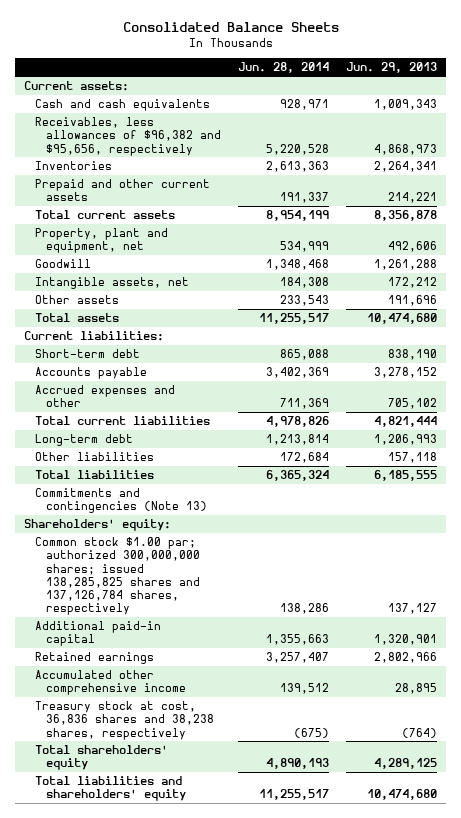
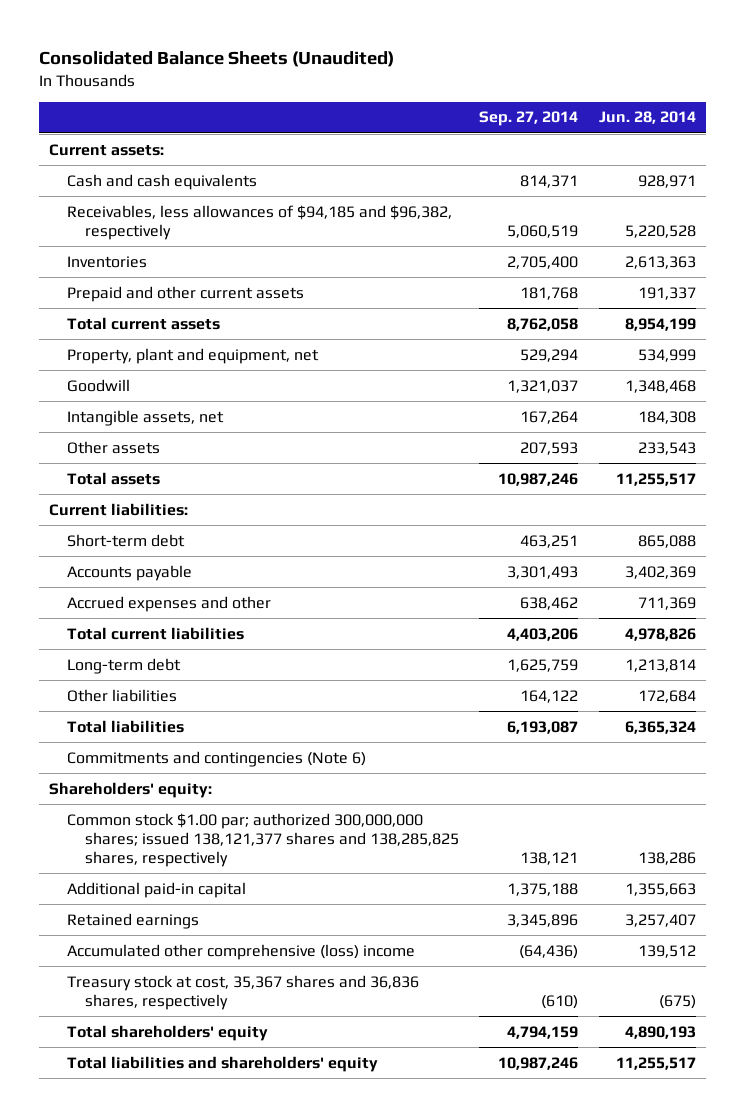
[122,22,339,33] Consolidated Balance Sheets -> [39,51,395,68] Consolidated Balance Sheets (Unaudited)
[346,62,438,74] Jun. 29, 2013 -> none
none -> [479,111,579,127] Sep. 27, 2014
[35,117,222,156] Receivables, less allowances of $96,382 and $95,656, respectively -> [67,204,453,240] Receivables, less allowances of $94,185 and $96,382, respectively
[35,488,208,514] Commitments and contingencies (Note 13) -> [67,750,367,767] Commitments and contingencies (Note 6)
[35,537,201,616] Common stock $1.00 par; authorized 300,000,000 shares; issued 138,285,825 shares and 137,126,784 shares, respectively -> [67,812,460,867] Common stock $1.00 par; authorized 300,000,000 shares; issued 138,121,377 shares and 138,285,825 shares, respectively
[35,670,187,696] Accumulated other comprehensive income -> [67,943,416,960] Accumulated other comprehensive (loss) income
[35,701,215,740] Treasury stock at cost, 36,836 shares and 38,238 shares, respectively -> [67,974,420,1010] Treasury stock at cost, 35,367 shares and 36,836 shares, respectively

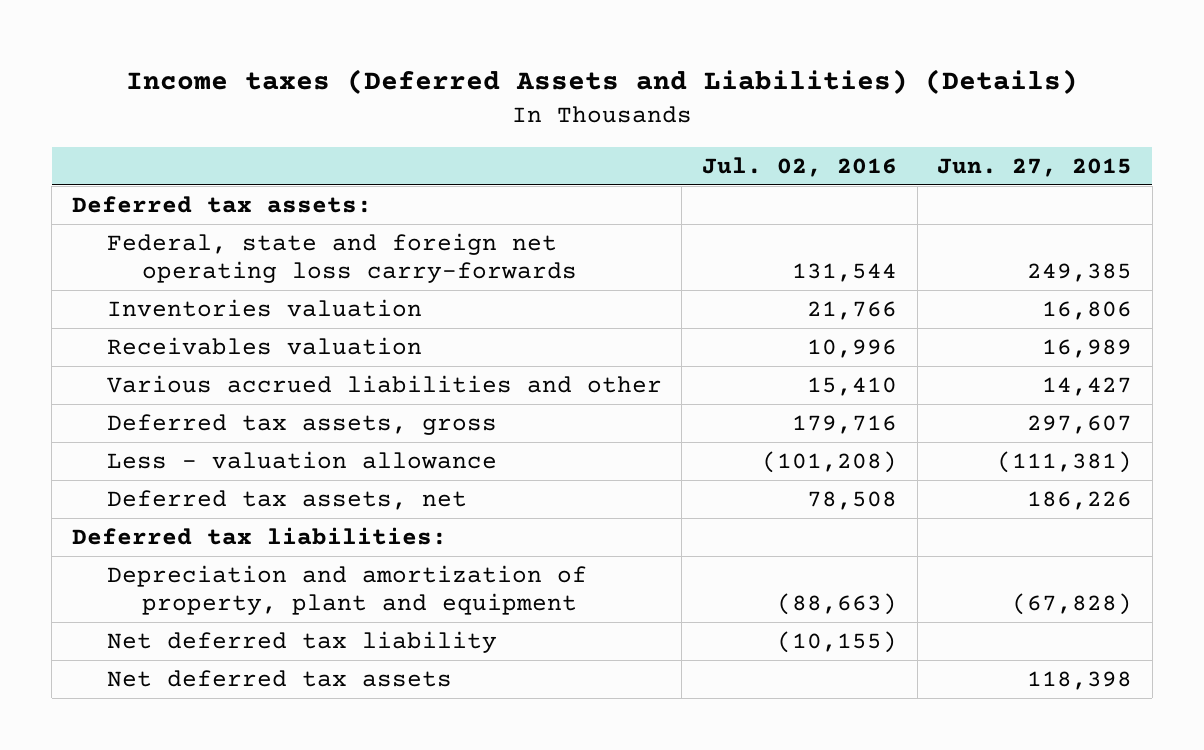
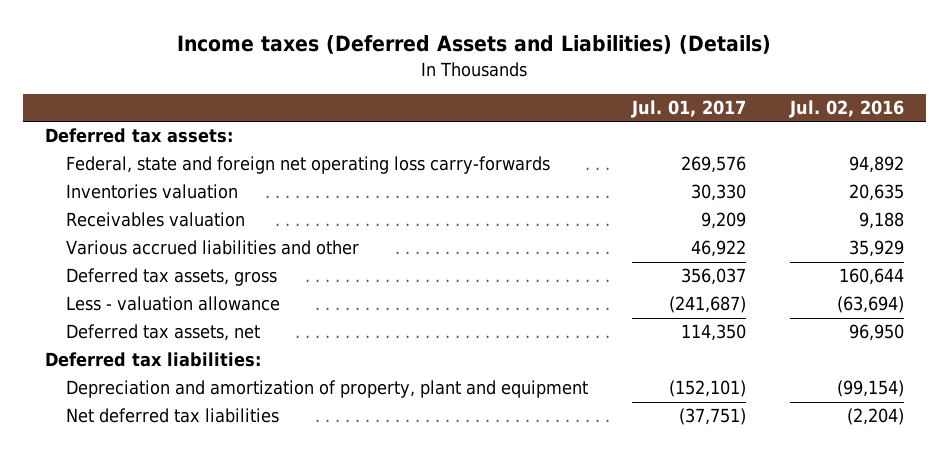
[937,157,1133,177] Jun. 27, 2015 -> none
none -> [630,100,746,119] Jul. 01, 2017
[792,263,898,283] 131,544 -> [848,156,904,174] 94,892
[807,301,898,321] 21,766 -> [848,184,904,202] 20,635
[807,339,898,359] 10,996 -> [858,212,904,230] 9,188
[807,377,898,397] 15,410 -> [848,240,904,258] 35,929
[792,415,898,435] 179,716 -> [838,268,904,286] 160,644
[762,451,898,474] (101,208) -> [836,296,904,314] (63,694)
[807,491,898,511] 78,508 -> [848,324,904,342] 96,950
[106,670,452,688] Net deferred tax assets -> none
[777,593,898,616] (88,663) -> [836,380,904,398] (99,154)
[106,631,497,654] Net deferred tax liability -> [65,408,279,424] Net deferred tax liabilities
[777,631,898,654] (10,155) -> [846,408,904,426] (2,204)

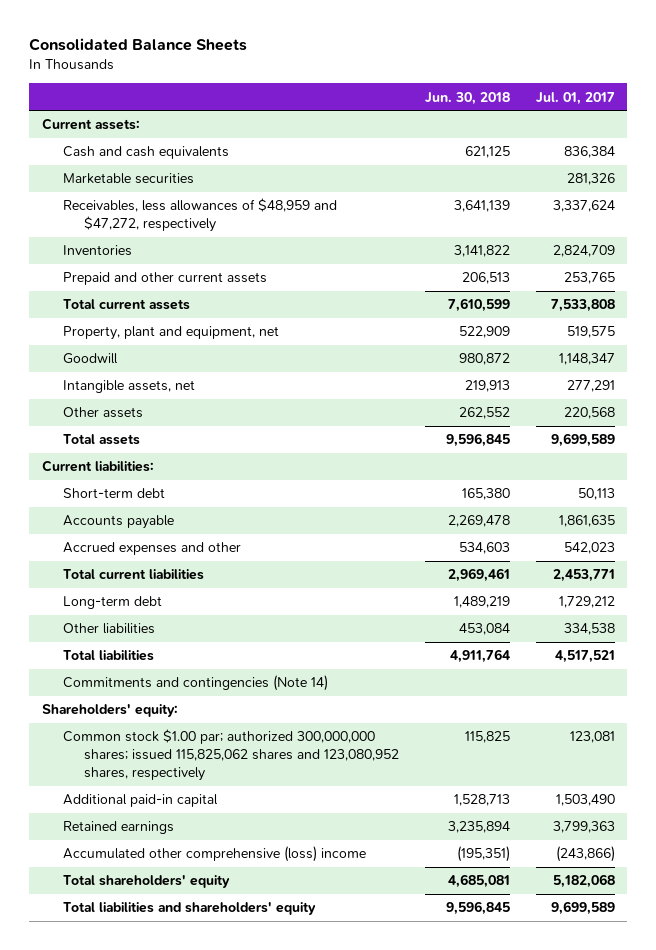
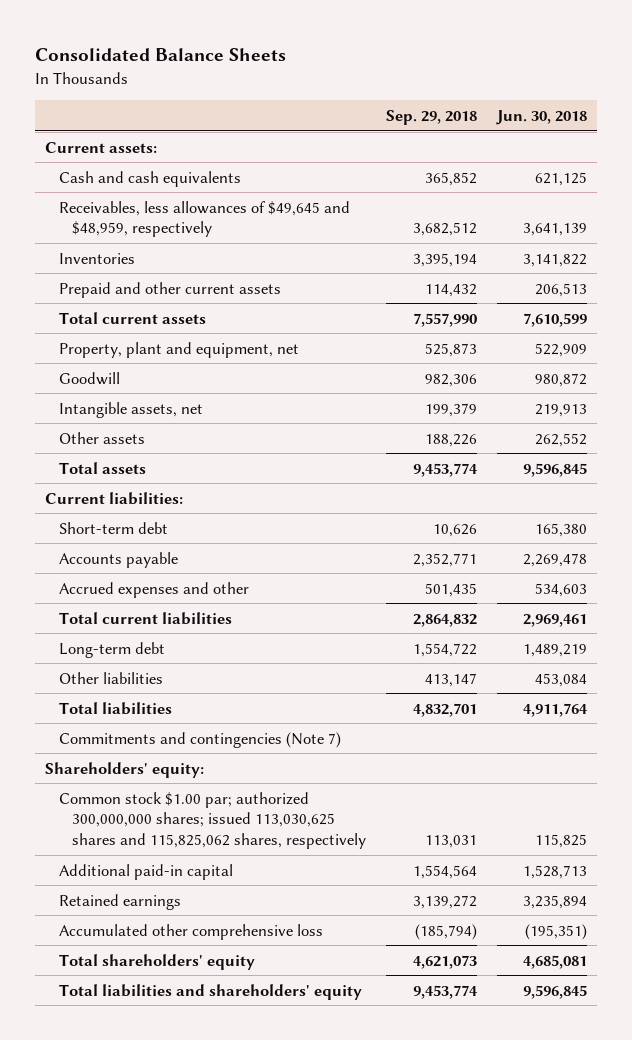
[535,91,615,105] Jul. 01, 2017 -> none
none -> [385,110,477,126] Sep. 29, 2018
[62,173,194,185] Marketable securities -> none
[62,198,337,233] Receivables, less allowances of $48,959 and $47,272, respectively -> [58,200,350,238] Receivables, less allowances of $49,645 and $48,959, respectively
[62,675,328,692] Commitments and contingencies (Note 14) -> [58,731,341,748] Commitments and contingencies (Note 7)
[62,729,399,782] Common stock $1.00 par; authorized 300,000,000 shares; issued 115,825,062 shares and 123,080,952 shares, respectively -> [58,791,366,850] Common stock $1.00 par; authorized 300,000,000 shares; issued 113,030,625 shares and 115,825,062 shares, respectively
[62,846,366,863] Accumulated other comprehensive (loss) income -> [58,923,323,940] Accumulated other comprehensive loss

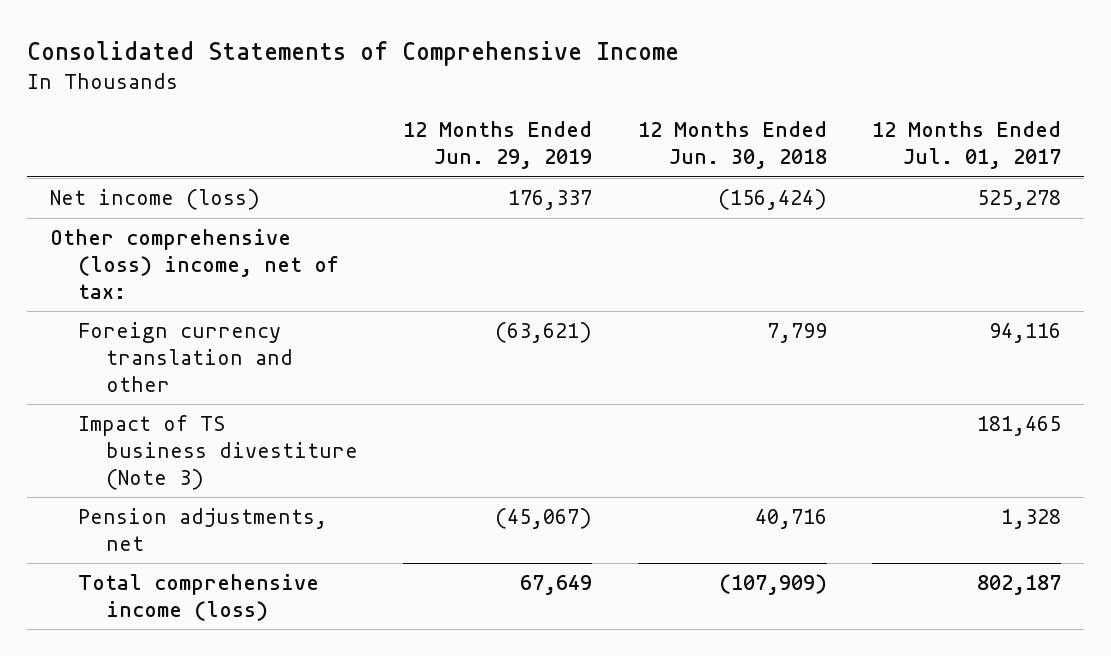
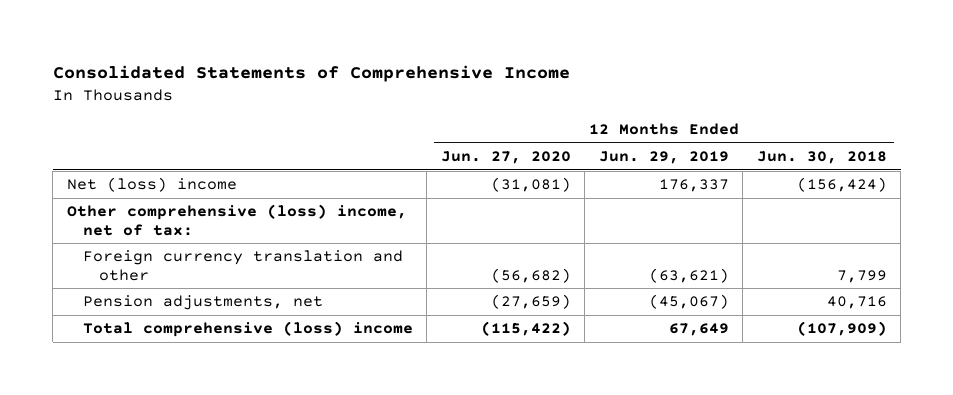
[872,121,1062,170] 12 Months Ended Jul. 01, 2017 -> none
none -> [440,151,571,165] Jun. 27, 2020
[49,189,260,211] Net income (loss) -> [66,177,237,193] Net (loss) income
[77,415,358,490] Impact of TS business divestiture (Note 3) -> none
[77,574,319,621] Total comprehensive income (loss) -> [82,321,413,338] Total comprehensive (loss) income

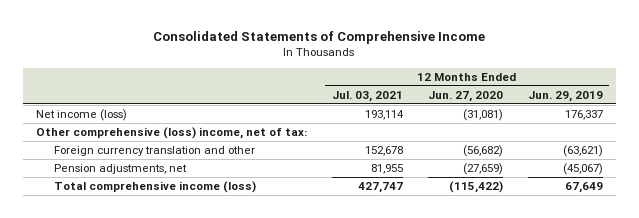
[756,151,887,165] Jun. 30, 2018 -> none
none -> [331,90,403,102] Jul. 03, 2021
[66,177,237,193] Net (loss) income -> [35,109,127,122] Net income (loss)
[82,321,413,338] Total comprehensive (loss) income -> [53,181,256,194] Total comprehensive income (loss)

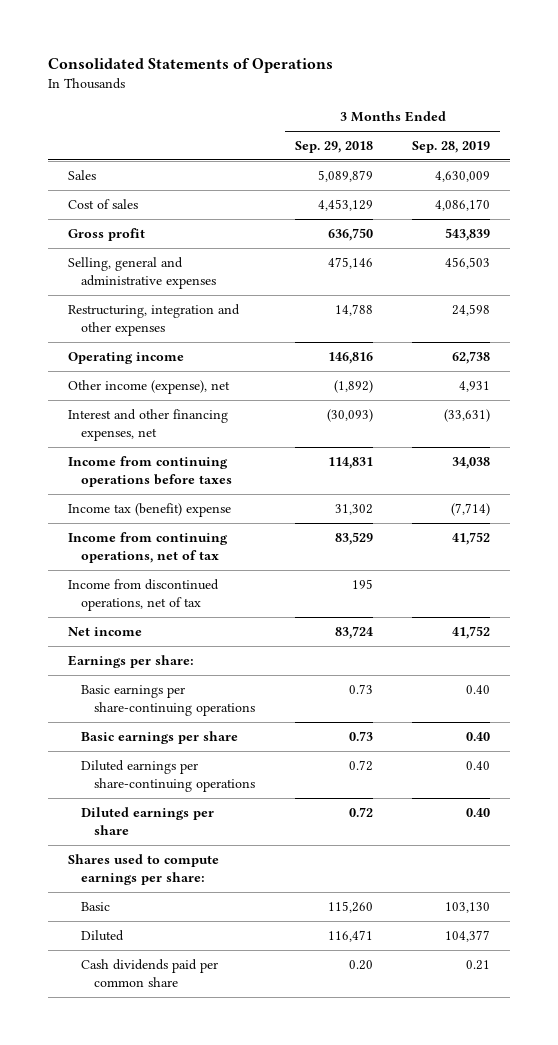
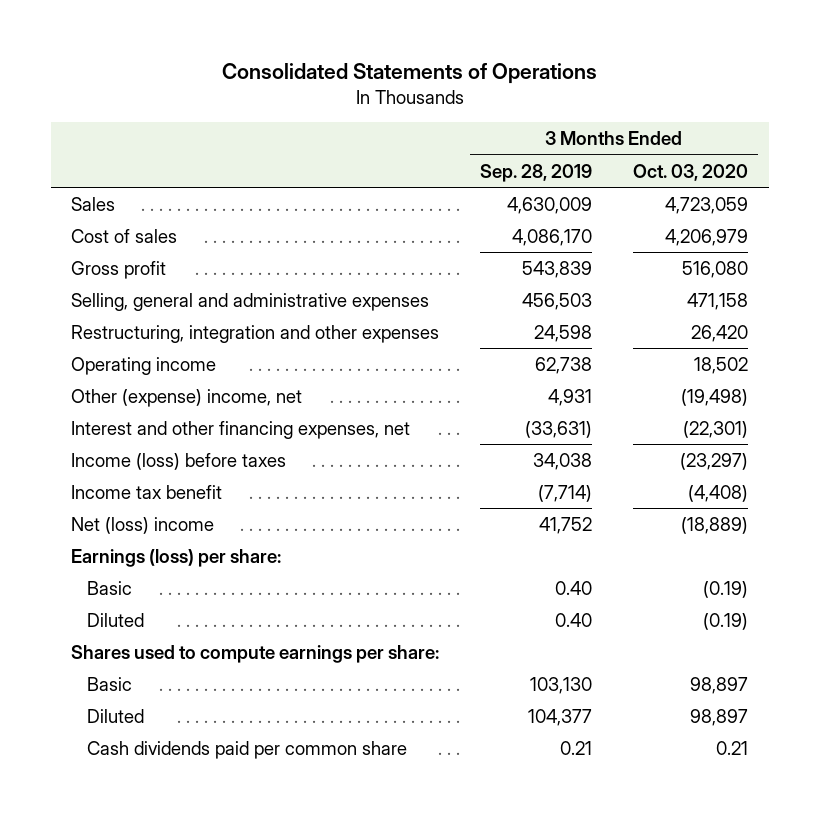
[294,141,373,154] Sep. 29, 2018 -> none
none -> [633,163,749,181] Oct. 03, 2020
[67,379,230,394] Other income (expense), net -> [71,388,303,407] Other (expense) income, net
[67,531,228,563] Income from continuing operations, net of tax -> none
[67,578,219,611] Income from discontinued operations, net of tax -> none
[80,684,255,716] Basic earnings per share-continuing operations -> none
[80,759,255,792] Diluted earnings per share-continuing operations -> none
[67,455,232,487] Income from continuing operations before taxes -> [71,452,287,470] Income (loss) before taxes
[67,502,231,517] Income tax (benefit) expense -> [71,484,223,499] Income tax benefit
[67,626,142,636] Net income -> [71,516,215,534] Net (loss) income
[67,654,194,668] Earnings per share: -> [71,548,282,567] Earnings (loss) per share:
[80,730,238,744] Basic earnings per share -> [86,580,132,595] Basic
[80,806,214,835] Diluted earnings per share -> [86,612,144,627] Diluted

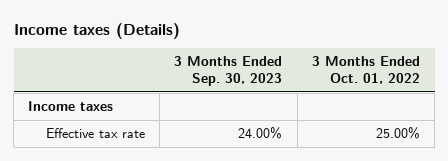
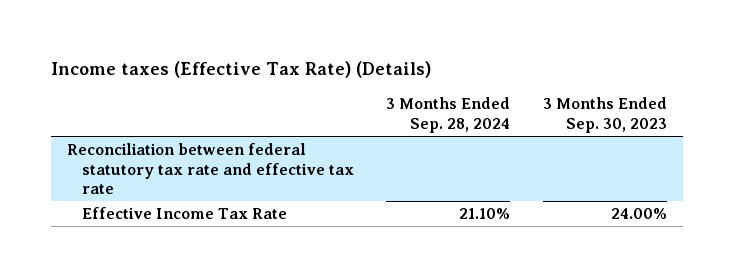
[13,22,180,39] Income taxes (Details) -> [50,61,431,79] Income taxes (Effective Tax Rate) (Details)
[311,56,420,85] 3 Months Ended Oct. 01, 2022 -> none
none -> [386,97,511,133] 3 Months Ended Sep. 28, 2024
[28,101,114,112] Income taxes -> none
none -> [67,143,354,195] Reconciliation between federal statutory tax rate and effective tax rate
[45,128,145,139] Effective tax rate -> [81,207,287,220] Effective Income Tax Rate

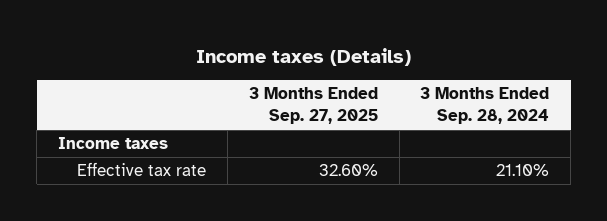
[50,61,431,79] Income taxes (Effective Tax Rate) (Details) -> [195,48,411,67] Income taxes (Details)
[542,97,667,133] 3 Months Ended Sep. 30, 2023 -> none
none -> [248,87,378,125] 3 Months Ended Sep. 27, 2025
[67,143,354,195] Reconciliation between federal statutory tax rate and effective tax rate -> none
none -> [57,137,168,150] Income taxes
[81,207,287,220] Effective Income Tax Rate -> [77,162,207,177] Effective tax rate

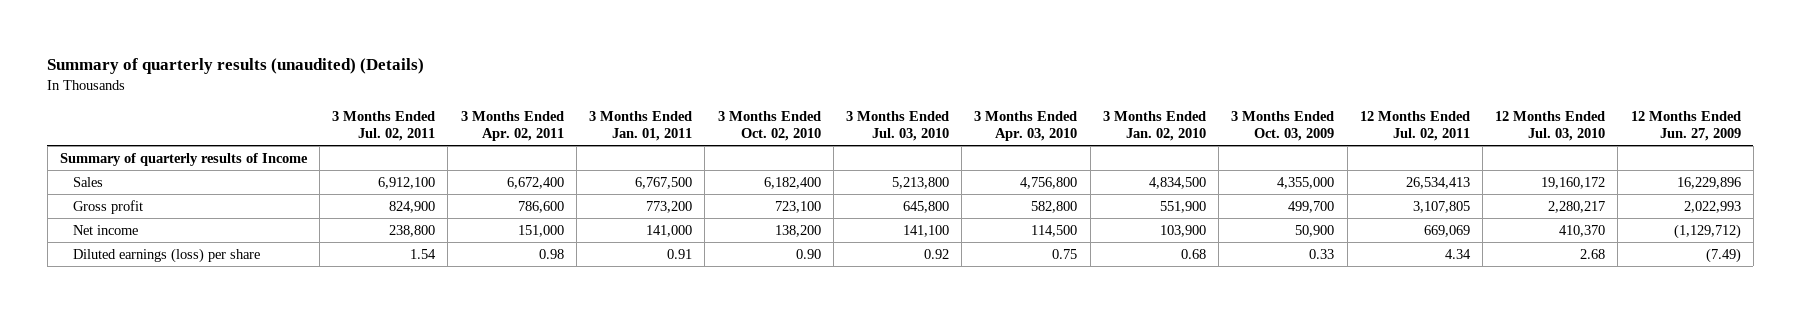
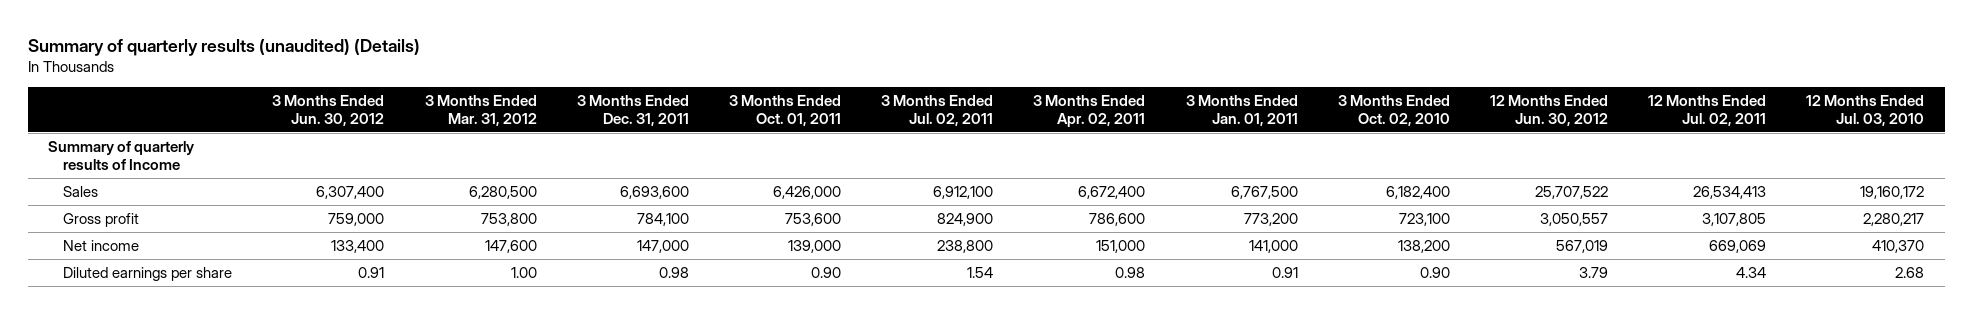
[846,110,950,142] 3 Months Ended Jul. 03, 2010 -> none
[974,110,1078,142] 3 Months Ended Apr. 03, 2010 -> none
[1102,110,1206,142] 3 Months Ended Jan. 02, 2010 -> none
[1231,110,1335,142] 3 Months Ended Oct. 03, 2009 -> none
[1630,110,1741,142] 12 Months Ended Jun. 27, 2009 -> none
none -> [272,95,385,126] 3 Months Ended Jun. 30, 2012
none -> [424,95,537,126] 3 Months Ended Mar. 31, 2012
none -> [576,95,689,126] 3 Months Ended Dec. 31, 2011
none -> [728,95,841,126] 3 Months Ended Oct. 01, 2011
none -> [1490,95,1609,126] 12 Months Ended Jun. 30, 2012
[72,247,260,263] Diluted earnings (loss) per share -> [63,267,233,282] Diluted earnings per share

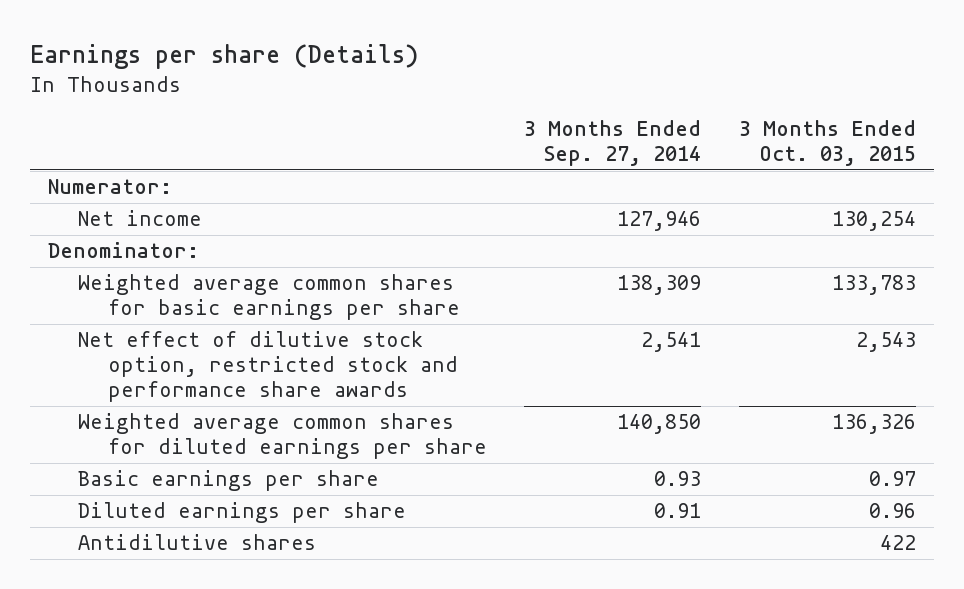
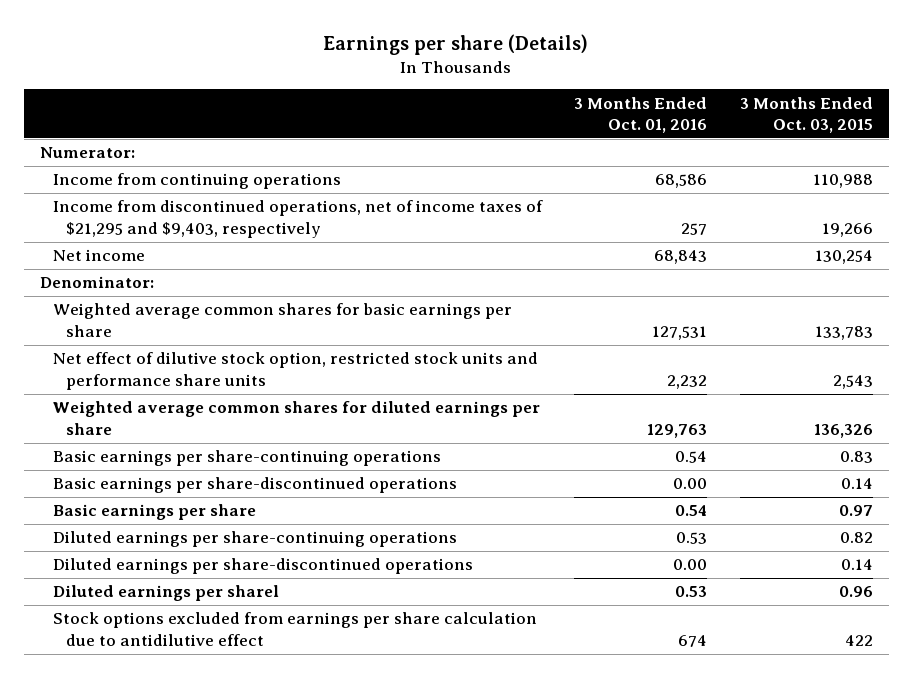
[524,120,702,167] 3 Months Ended Sep. 27, 2014 -> none
none -> [574,96,708,134] 3 Months Ended Oct. 01, 2016
none -> [52,173,341,190] Income from continuing operations
none -> [52,200,543,238] Income from discontinued operations, net of income taxes of $21,295 and $9,403, respectively
[77,331,458,403] Net effect of dilutive stock option, restricted stock and performance share awards -> [52,352,538,390] Net effect of dilutive stock option, restricted stock units and performance share units
none -> [52,450,441,467] Basic earnings per share-continuing operations
none -> [52,477,457,494] Basic earnings per share-discontinued operations
none -> [52,531,457,548] Diluted earnings per share-continuing operations
none -> [52,558,473,575] Diluted earnings per share-discontinued operations
[77,502,406,524] Diluted earnings per share -> [52,585,279,602] Diluted earnings per sharel
[77,534,316,551] Antidilutive shares -> [52,612,537,646] Stock options excluded from earnings per share calculation due to antidilutive effect

